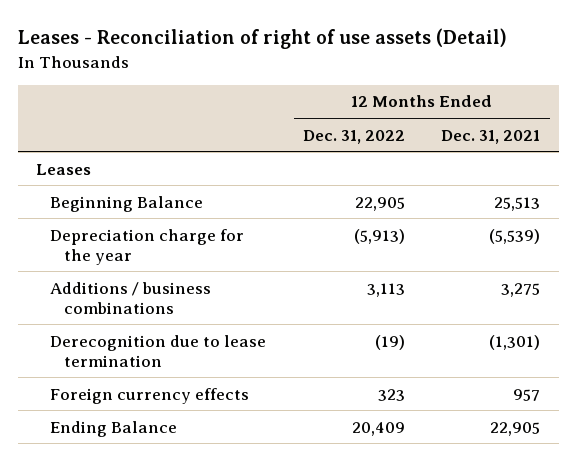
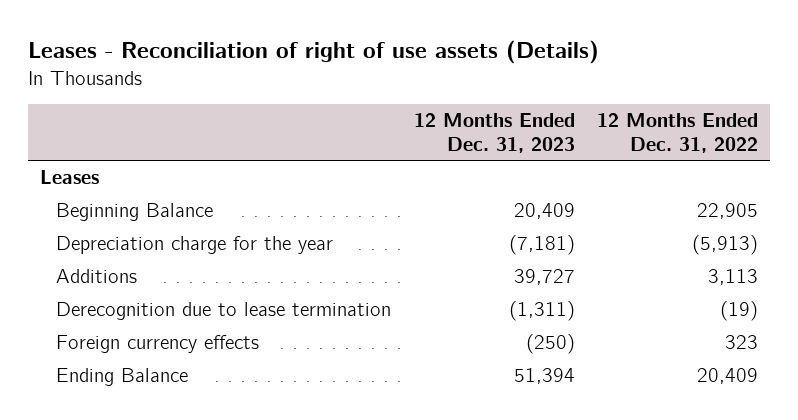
[17,28,507,50] Leases - Reconciliation of right of use assets (Detail) -> [28,40,600,65] Leases - Reconciliation of right of use assets (Details)
[441,129,541,144] Dec. 31, 2021 -> none
none -> [413,113,575,153] 12 Months Ended Dec. 31, 2023
[50,281,212,314] Additions / business combinations -> [55,269,137,284] Additions

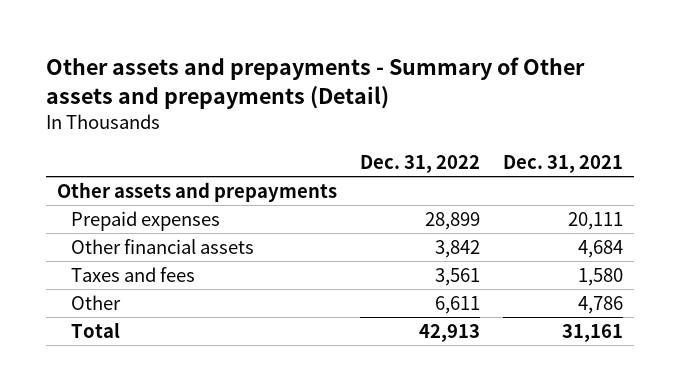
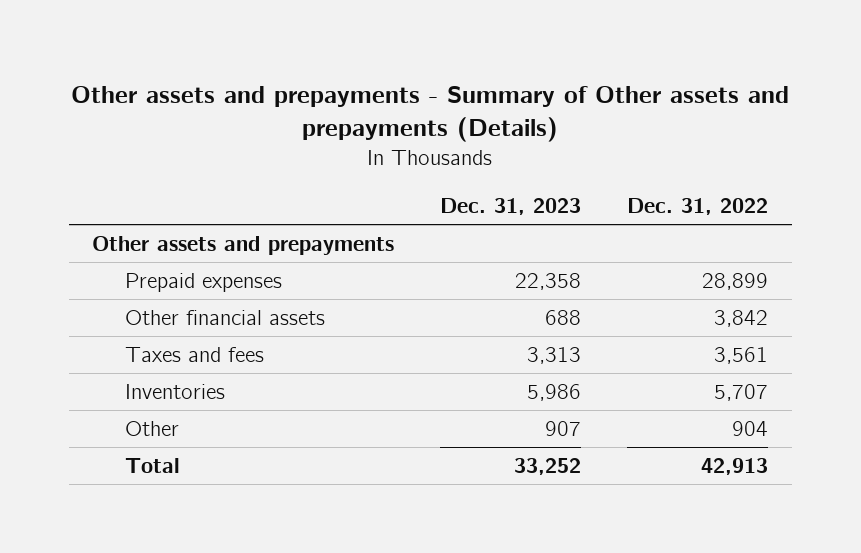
[45,56,585,109] Other assets and prepayments - Summary of Other assets and prepayments (Detail) -> [71,85,790,143] Other assets and prepayments - Summary of Other assets and prepayments (Details)
[503,154,624,173] Dec. 31, 2021 -> none
none -> [440,198,582,216] Dec. 31, 2023
none -> [124,383,225,399] Inventories
[435,296,481,315] 6,611 -> [732,420,769,436] 904

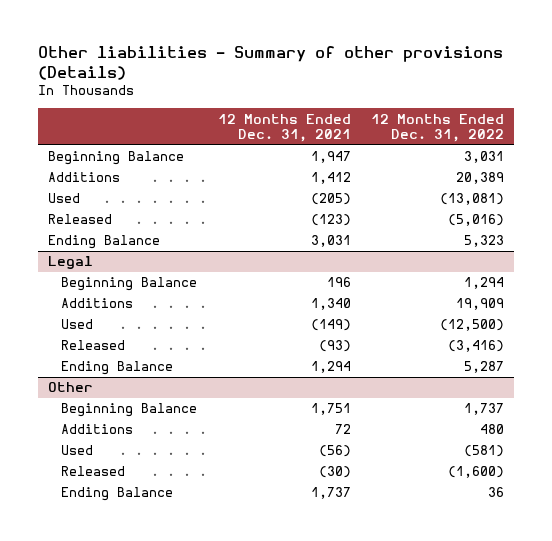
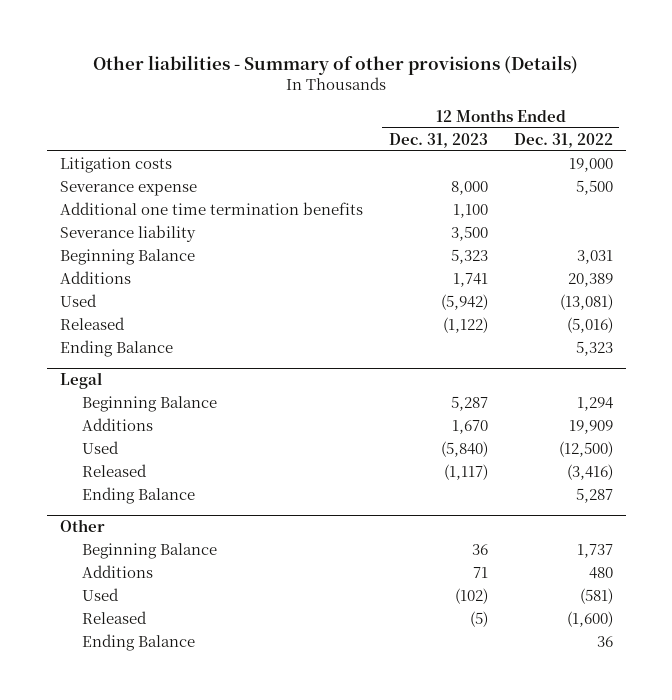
[217,113,351,143] 12 Months Ended Dec. 31, 2021 -> none
none -> [388,132,488,148] Dec. 31, 2023
none -> [59,156,172,173] Litigation costs
none -> [59,180,197,196] Severance expense
none -> [59,201,363,215] Additional one time termination benefits
none -> [59,224,196,242] Severance liability

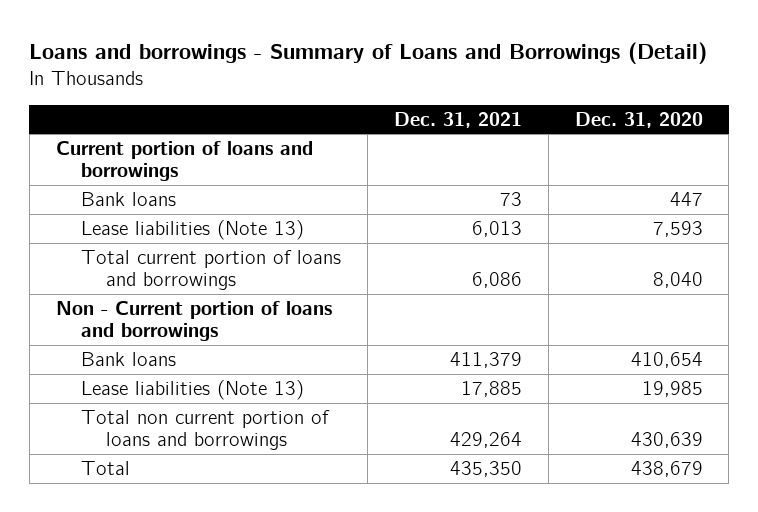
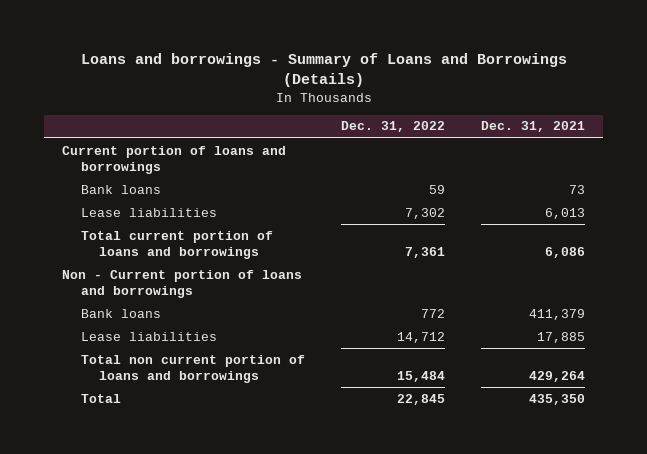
[29,42,708,65] Loans and borrowings - Summary of Loans and Borrowings (Detail) -> [80,53,567,88] Loans and borrowings - Summary of Loans and Borrowings (Details)
[574,111,703,128] Dec. 31, 2020 -> none
none -> [340,121,445,133] Dec. 31, 2022
[81,220,305,241] Lease liabilities (Note 13) -> [80,207,217,217] Lease liabilities
[81,380,305,401] Lease liabilities (Note 13) -> [80,331,217,341] Lease liabilities

